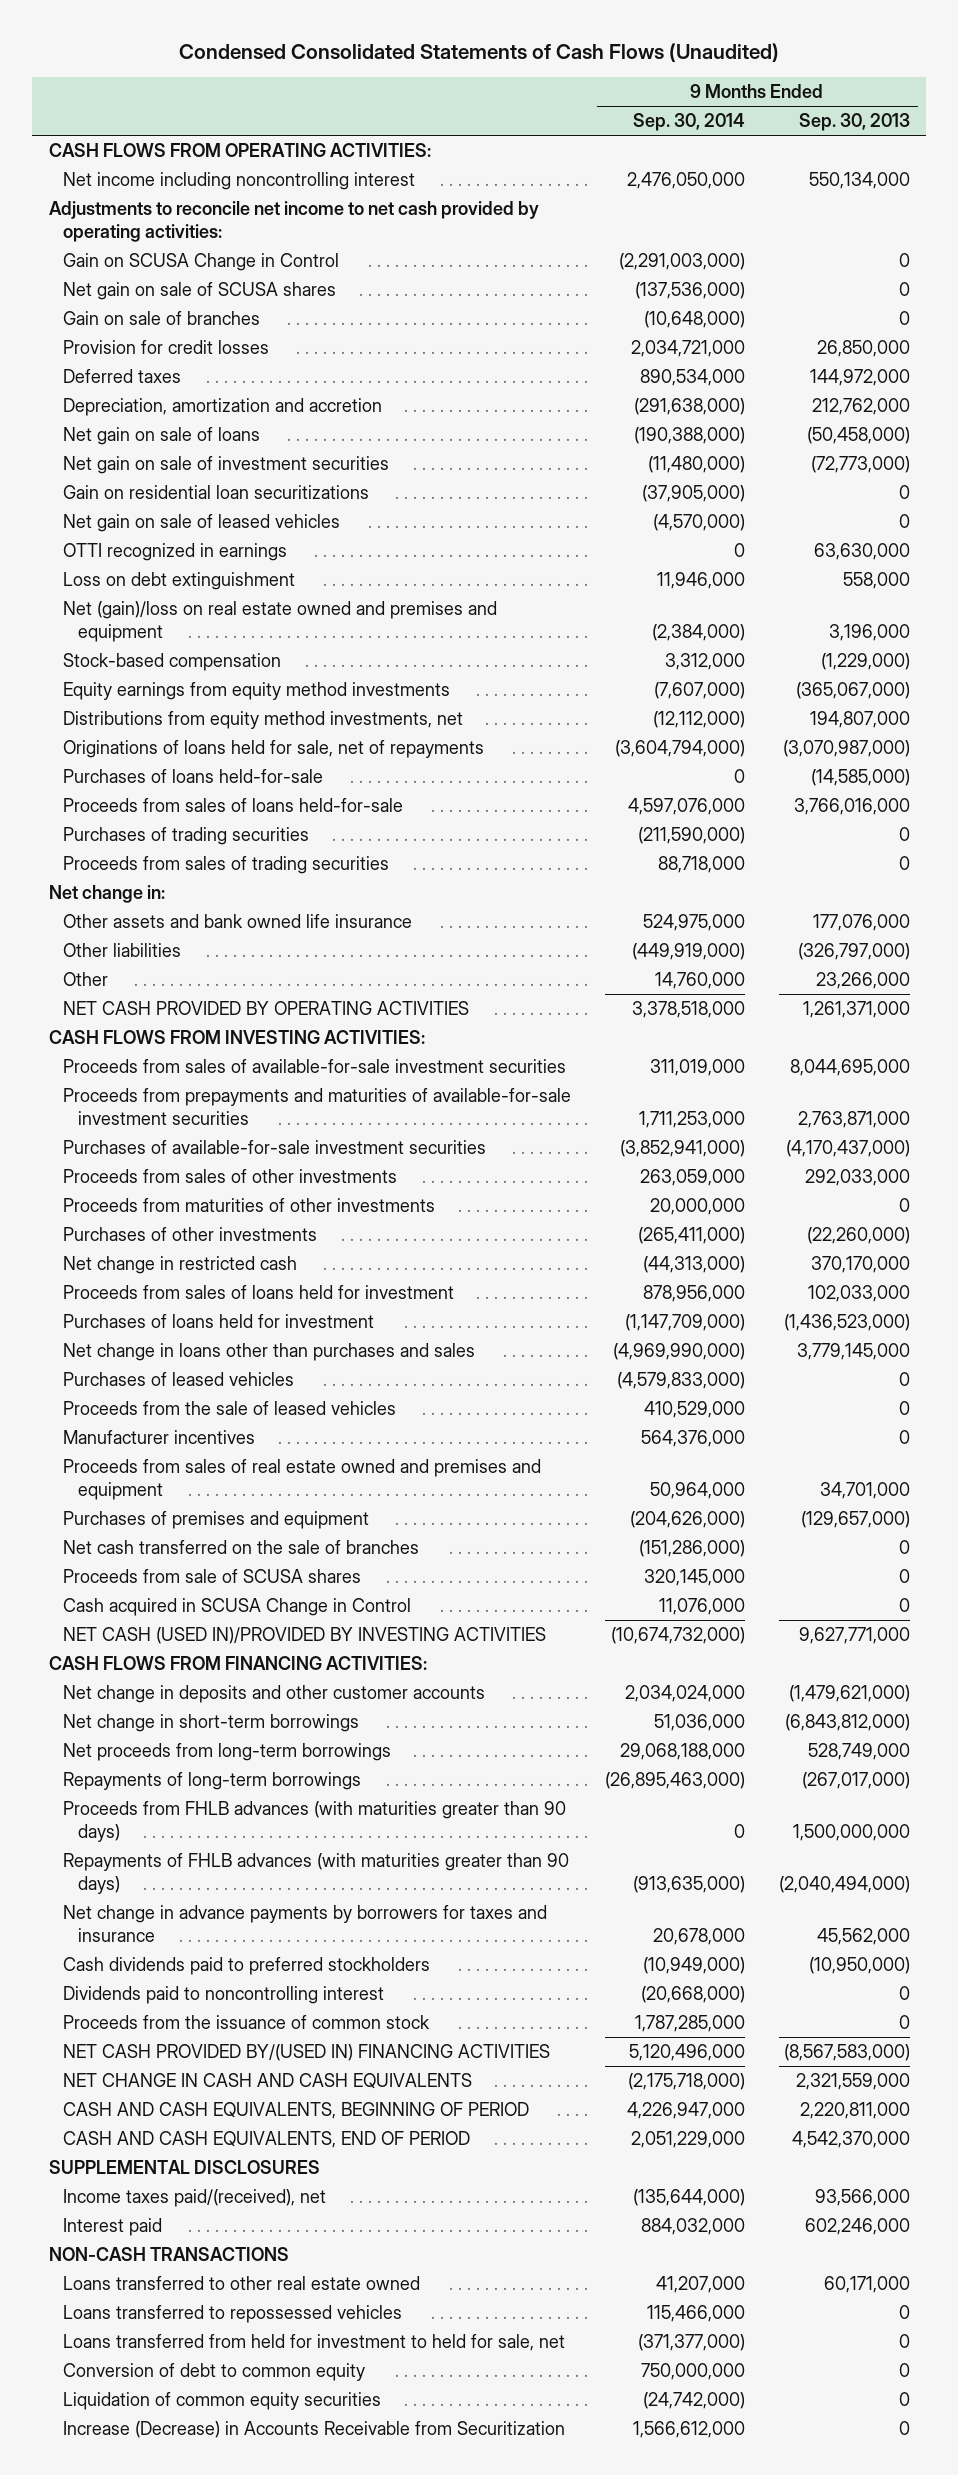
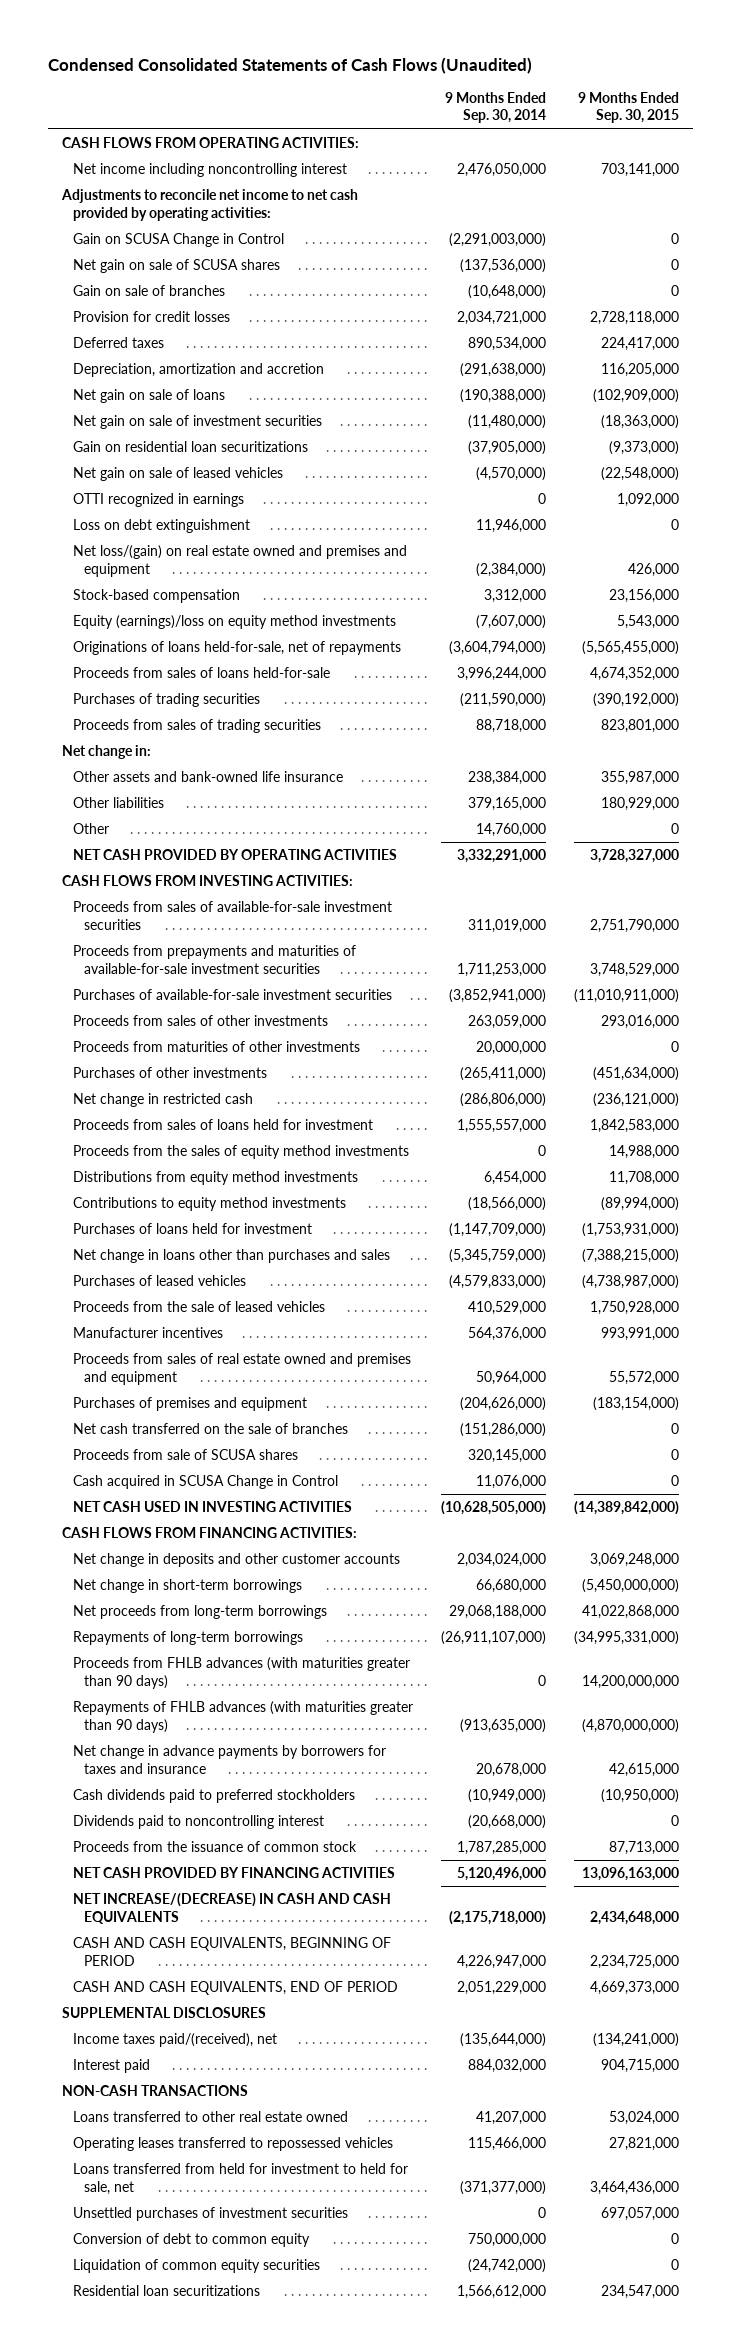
[798,113,910,132] Sep. 30, 2013 -> none
none -> [577,92,679,124] 9 Months Ended Sep. 30, 2015
[63,601,498,642] Net (gain)/loss on real estate owned and premises and equipment -> [73,545,408,577] Net loss/(gain) on real estate owned and premises and equipment
[63,711,464,730] Distributions from equity method investments, net -> none
[63,769,324,784] Purchases of loans held-for-sale -> none
[63,682,451,701] Equity earnings from equity method investments -> [73,615,397,630] Equity (earnings)/loss on equity method investments
[63,740,485,759] Originations of loans held for sale, net of repayments -> [73,641,402,656] Originations of loans held-for-sale, net of repayments
[628,798,746,816] 4,597,076,000 -> [456,667,546,682] 3,996,244,000
[63,914,413,929] Other assets and bank owned life insurance -> [73,771,344,783] Other assets and bank-owned life insurance
[643,914,746,932] 524,975,000 -> [467,771,546,786] 238,384,000
[632,943,746,961] (449,919,000) -> [467,797,546,812] 379,165,000
[632,1001,746,1019] 3,378,518,000 -> [456,849,546,864] 3,332,291,000
[643,1256,746,1274] (44,313,000) -> [459,1093,546,1108] (286,806,000)
[643,1285,746,1303] 878,956,000 -> [456,1119,546,1134] 1,555,557,000
none -> [73,1145,410,1160] Proceeds from the sales of equity method investments
none -> [73,1171,359,1186] Distributions from equity method investments
none -> [73,1197,347,1212] Contributions to equity method investments
[613,1343,746,1361] (4,969,990,000) -> [448,1249,546,1264] (5,345,759,000)
[63,1627,547,1645] NET CASH (USED IN)/PROVIDED BY INVESTING ACTIVITIES -> [73,1501,353,1513] NET CASH USED IN INVESTING ACTIVITIES
[611,1627,746,1645] (10,674,732,000) -> [440,1501,546,1516] (10,628,505,000)
[654,1714,746,1732] 51,036,000 -> [475,1579,546,1594] 66,680,000
[605,1772,746,1790] (26,895,463,000) -> [440,1631,546,1646] (26,911,107,000)
[63,2044,551,2062] NET CASH PROVIDED BY/(USED IN) FINANCING ACTIVITIES -> [73,1867,396,1879] NET CASH PROVIDED BY FINANCING ACTIVITIES
[63,2073,473,2090] NET CHANGE IN CASH AND CASH EQUIVALENTS -> [73,1893,392,1924] NET INCREASE/(DECREASE) IN CASH AND CASH EQUIVALENTS
[63,2305,403,2324] Loans transferred to repossessed vehicles -> [73,2137,394,2152] Operating leases transferred to repossessed vehicles
none -> [73,2207,349,2222] Unsettled purchases of investment securities
[63,2421,566,2439] Increase (Decrease) in Accounts Receivable from Securitization -> [73,2285,261,2297] Residential loan securitizations

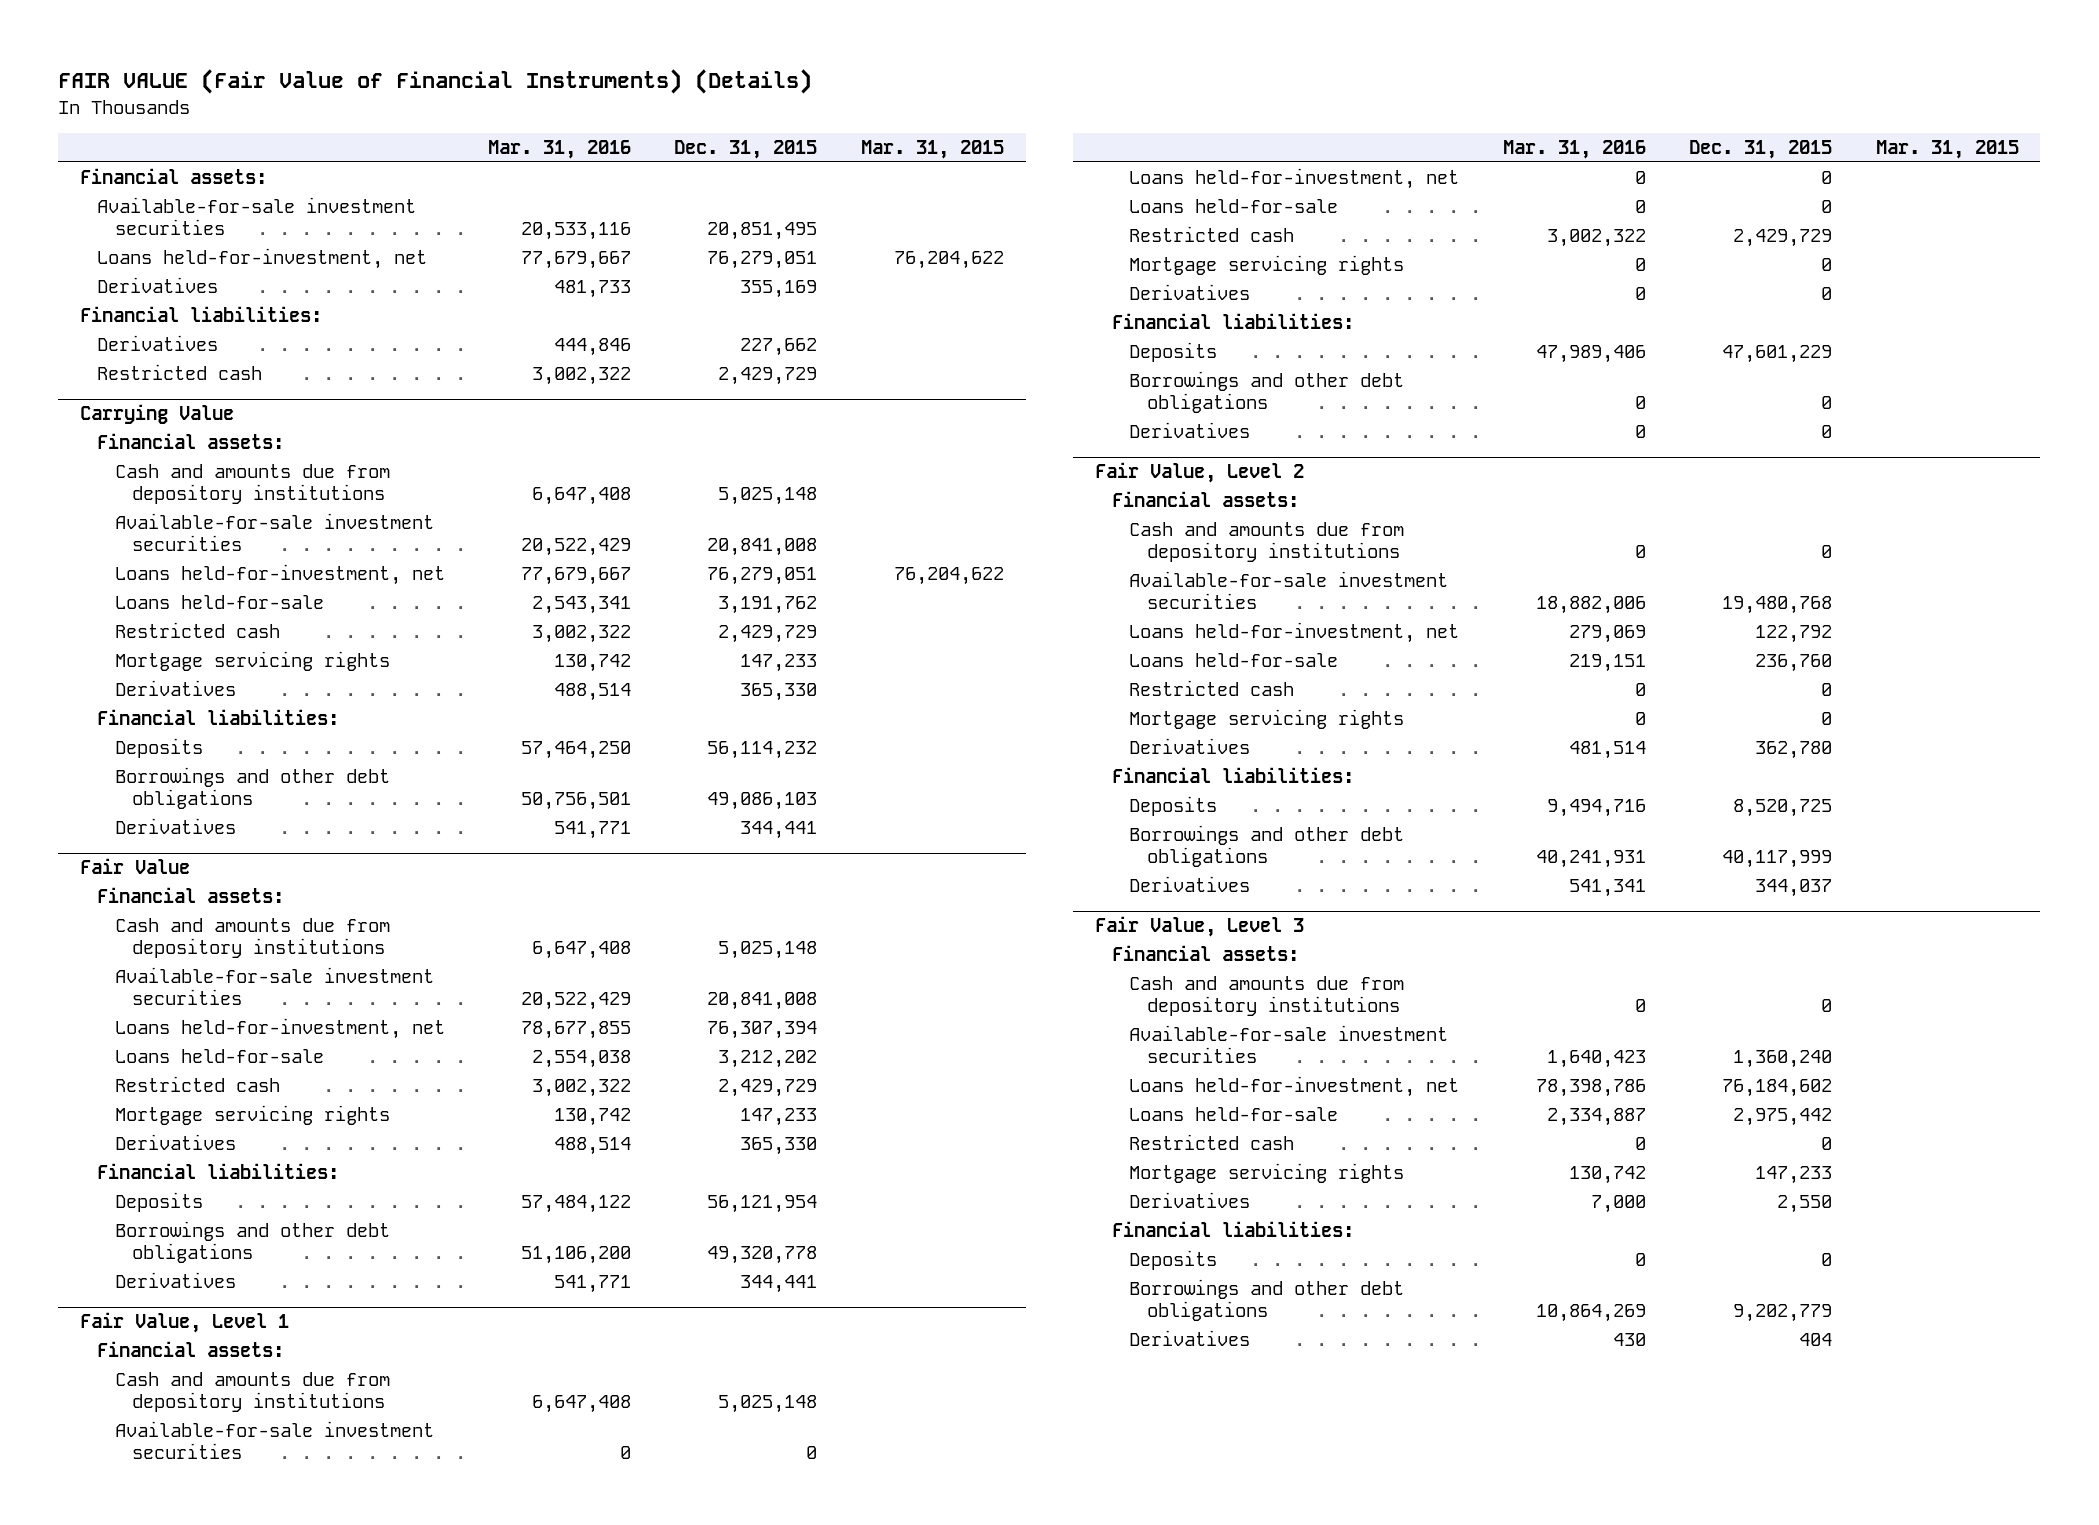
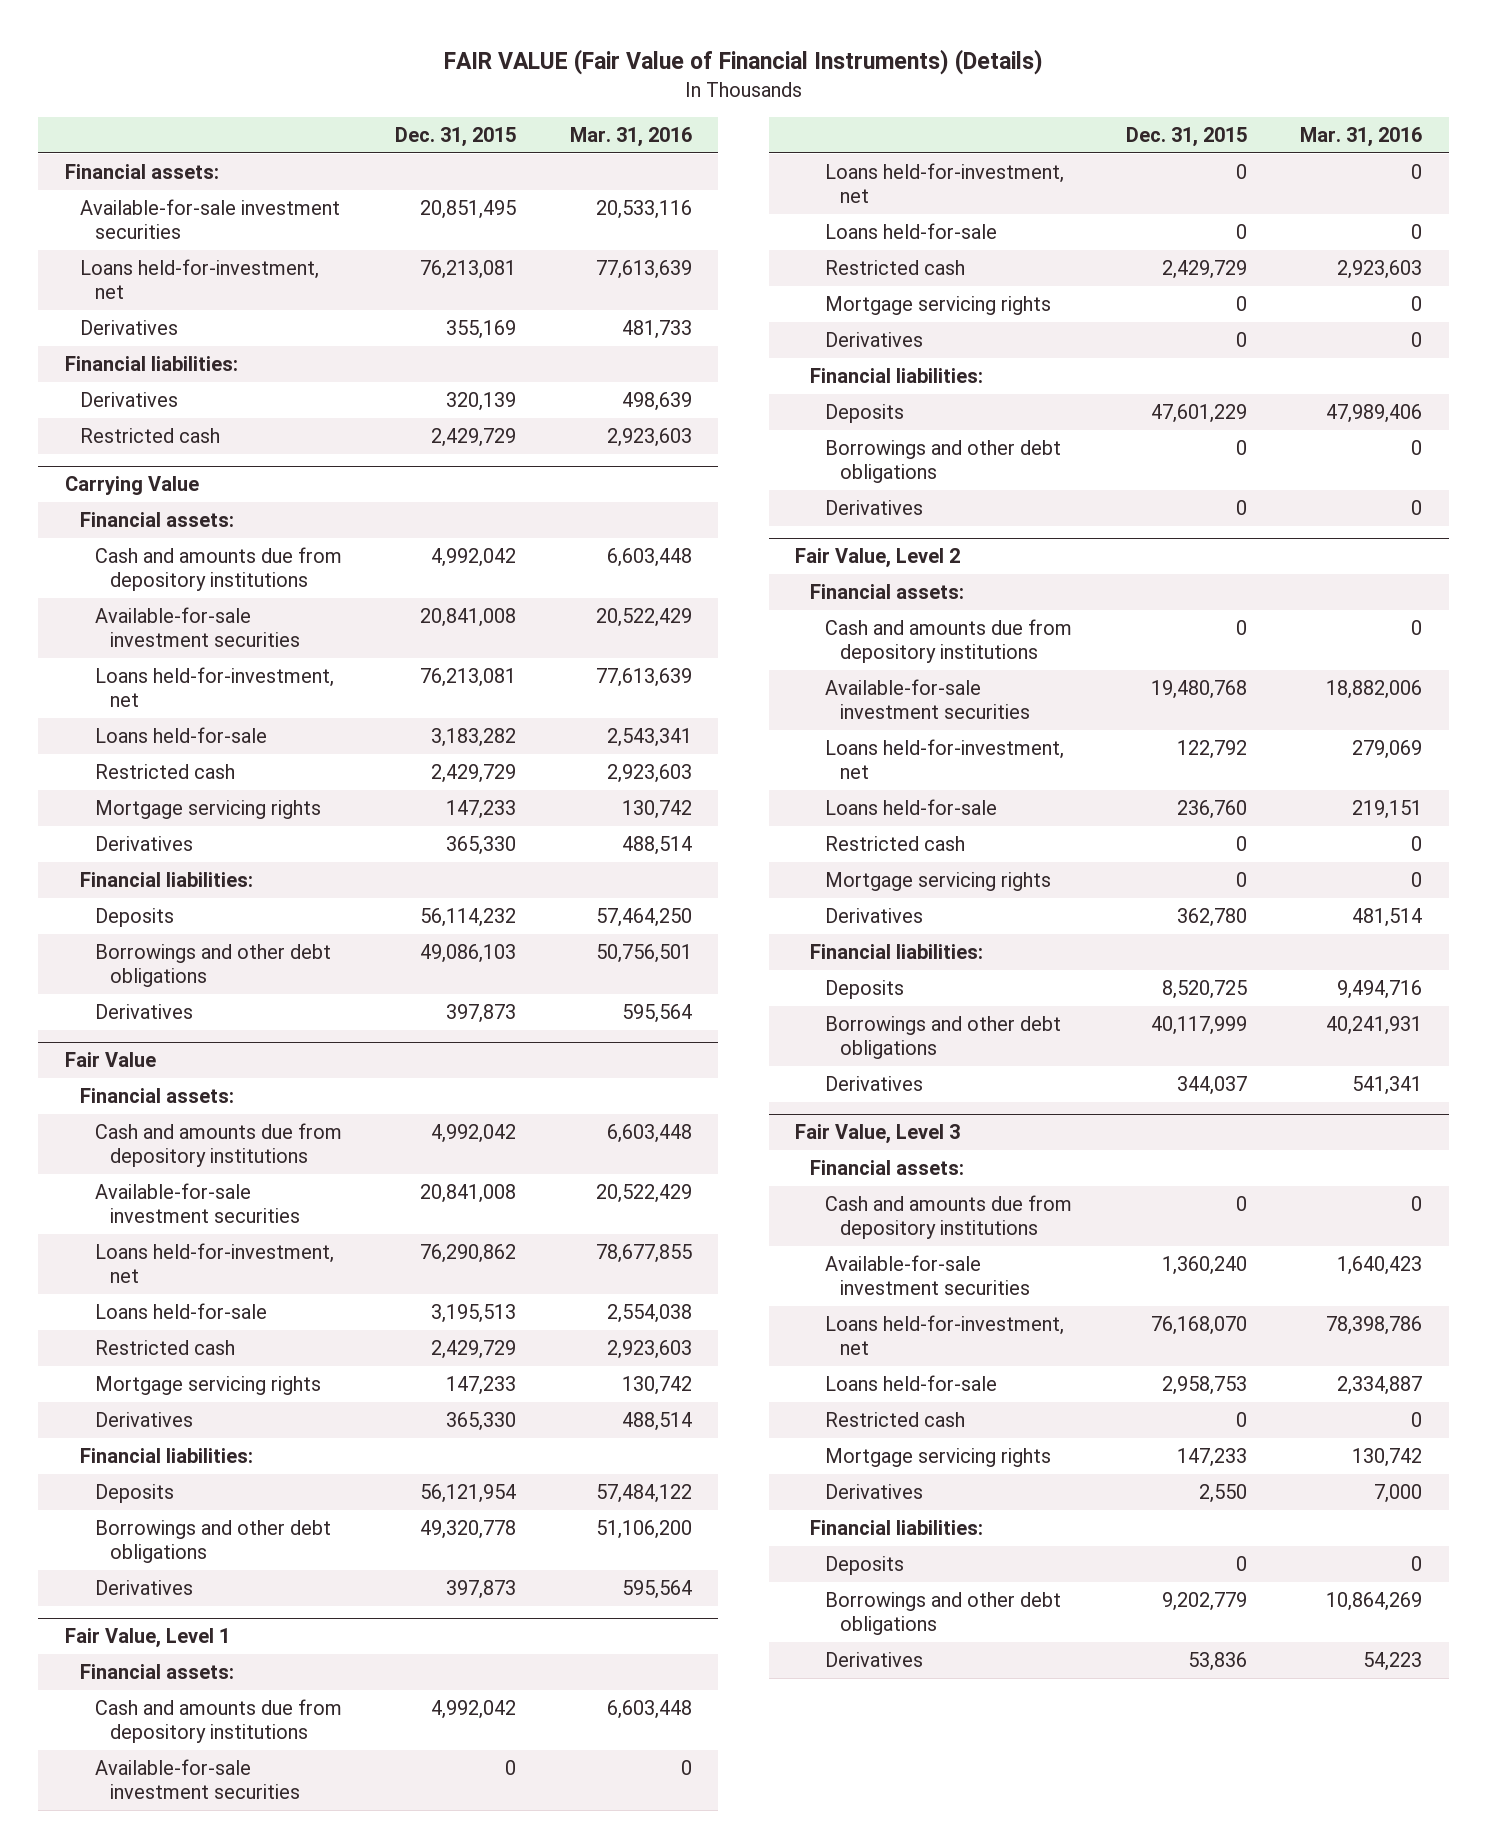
[860,139,1004,159] Mar. 31, 2015 -> none
[521,251,632,270] 77,679,667 -> [595,260,692,280] 77,613,639
[707,251,818,270] 76,279,051 -> [420,260,517,280] 76,213,081
[554,338,632,357] 444,846 -> [621,392,692,412] 498,639
[740,338,818,357] 227,662 -> [446,392,517,412] 320,139
[532,367,632,386] 3,002,322 -> [606,428,692,448] 2,923,603
[532,487,632,506] 6,647,408 -> [606,548,692,568] 6,603,448
[718,487,818,506] 5,025,148 -> [431,548,517,568] 4,992,042
[521,567,632,586] 77,679,667 -> [595,668,692,688] 77,613,639
[707,567,818,586] 76,279,051 -> [420,668,517,688] 76,213,081
[718,596,818,615] 3,191,762 -> [431,728,517,748] 3,183,282
[532,625,632,644] 3,002,322 -> [606,764,692,784] 2,923,603
[554,821,632,840] 541,771 -> [621,1004,692,1024] 595,564
[740,821,818,840] 344,441 -> [446,1004,517,1024] 397,873
[532,941,632,960] 6,647,408 -> [606,1124,692,1144] 6,603,448
[718,941,818,960] 5,025,148 -> [431,1124,517,1144] 4,992,042
[707,1021,818,1040] 76,307,394 -> [420,1244,517,1264] 76,290,862
[718,1050,818,1069] 3,212,202 -> [431,1304,517,1324] 3,195,513
[532,1079,632,1098] 3,002,322 -> [606,1340,692,1360] 2,923,603
[554,1275,632,1294] 541,771 -> [621,1580,692,1600] 595,564
[740,1275,818,1294] 344,441 -> [446,1580,517,1600] 397,873
[532,1395,632,1414] 6,647,408 -> [606,1700,692,1720] 6,603,448
[718,1395,818,1414] 5,025,148 -> [431,1700,517,1720] 4,992,042
[1546,229,1646,248] 3,002,322 -> [1336,260,1422,280] 2,923,603
[1722,1079,1833,1098] 76,184,602 -> [1150,1316,1247,1336] 76,168,070
[1733,1108,1833,1127] 2,975,442 -> [1161,1376,1247,1396] 2,958,753
[1612,1333,1646,1347] 430 -> [1362,1652,1422,1672] 54,223
[1799,1333,1833,1347] 404 -> [1187,1652,1247,1672] 53,836

